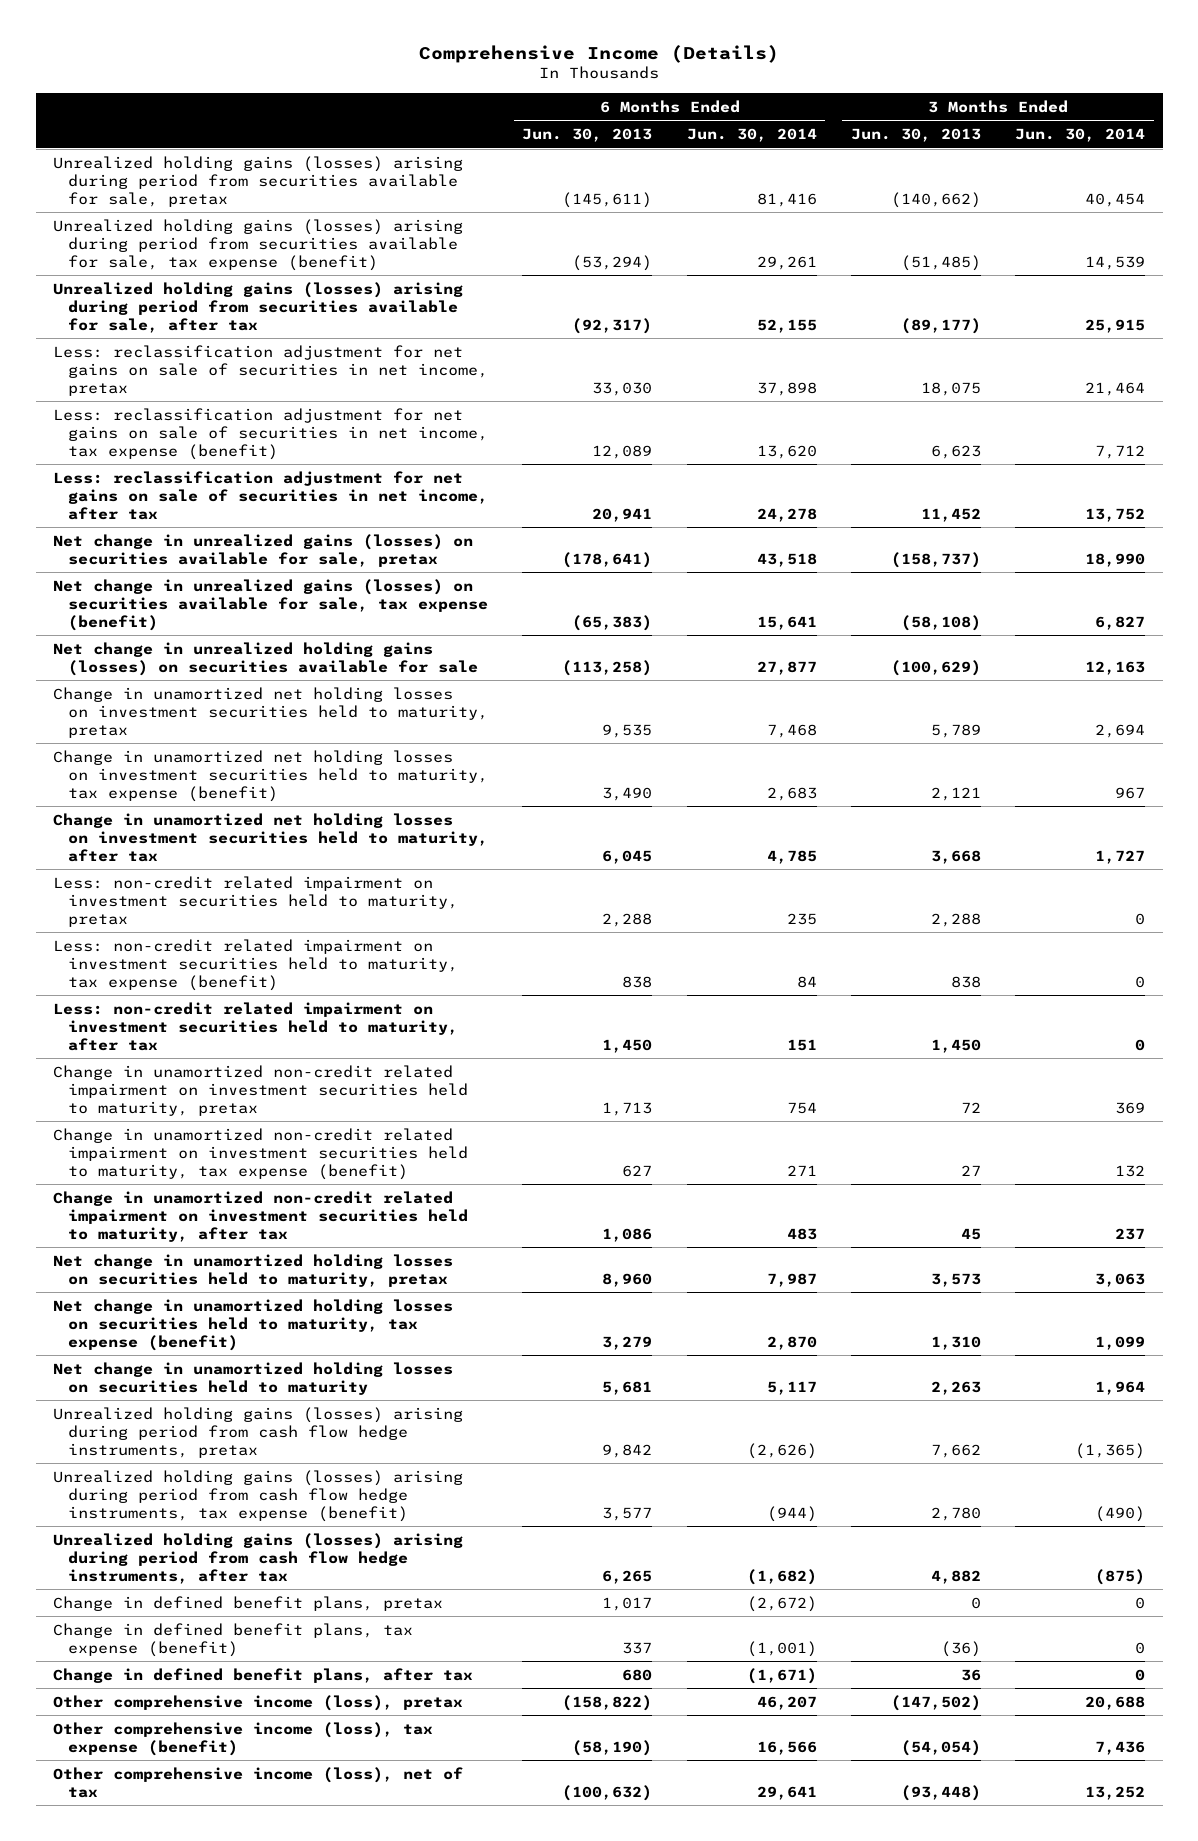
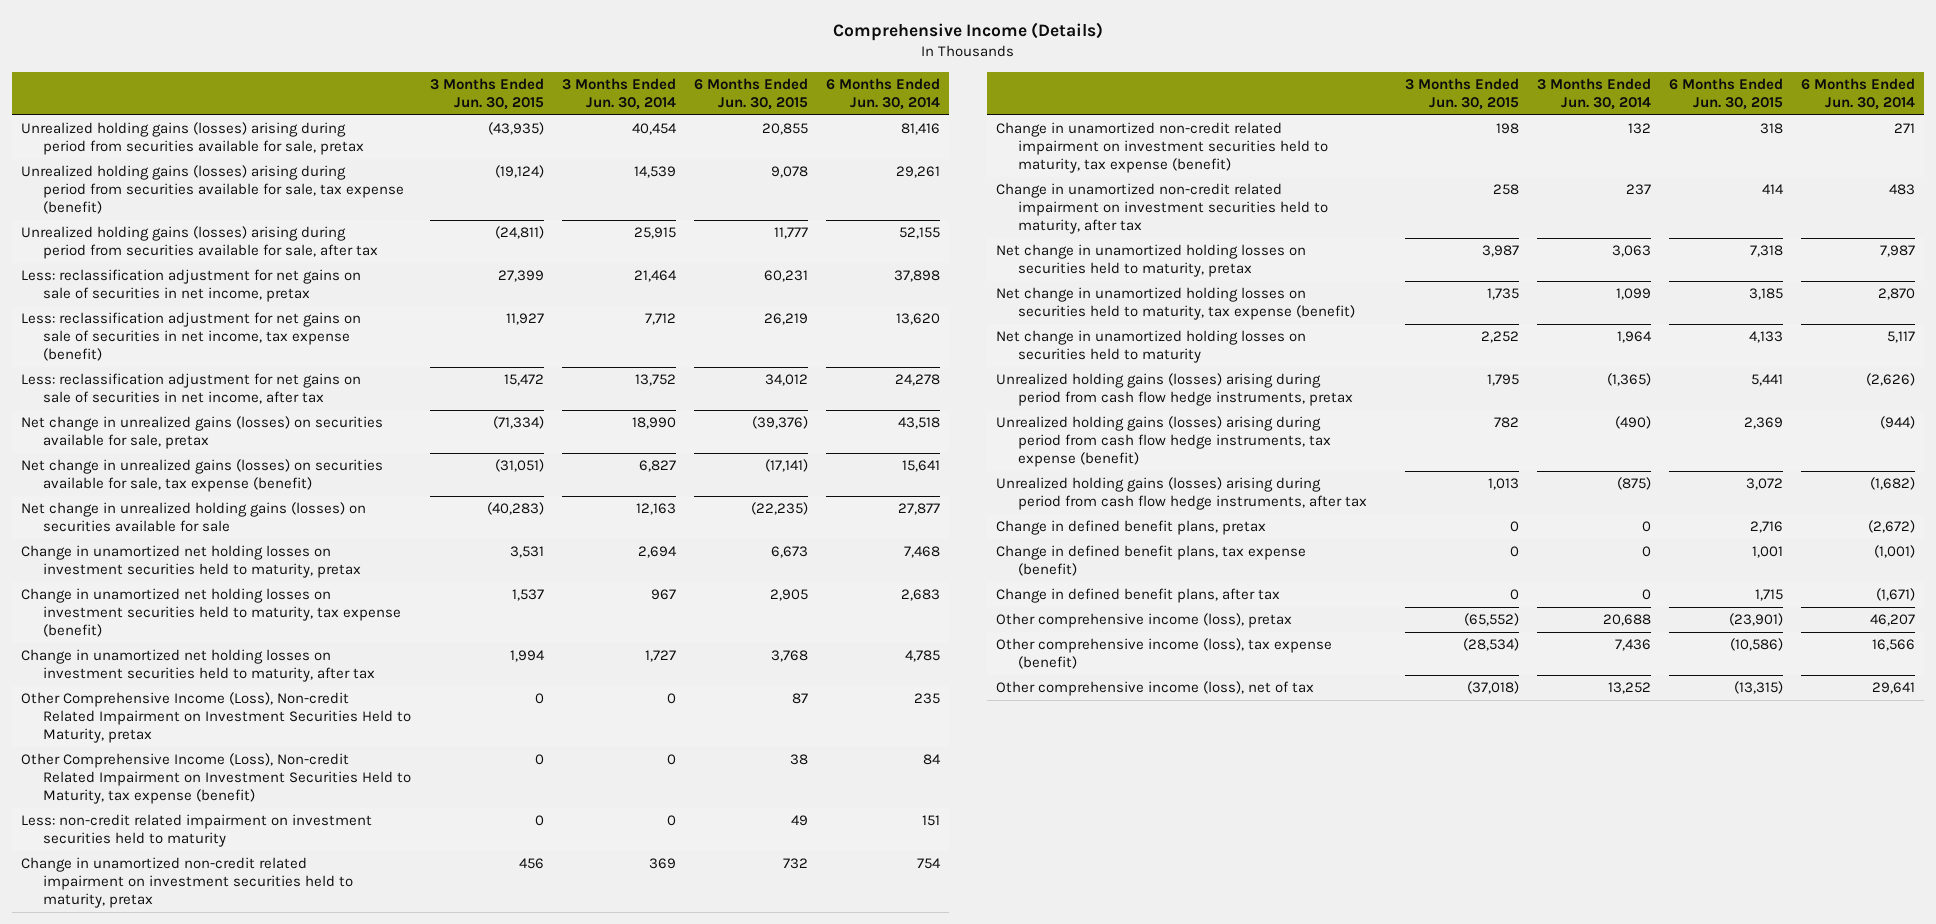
[522,128,653,143] Jun. 30, 2013 -> none
[851,128,982,143] Jun. 30, 2013 -> none
none -> [429,78,544,110] 3 Months Ended Jun. 30, 2015
none -> [693,78,808,110] 6 Months Ended Jun. 30, 2015
[52,875,459,927] Less: non-credit related impairment on investment securities held to maturity, pretax -> [21,692,412,743] Other Comprehensive Income (Loss), Non-credit Related Impairment on Investment Securities Held to Maturity, pretax
[52,938,459,991] Less: non-credit related impairment on investment securities held to maturity, tax expense (benefit) -> [21,753,412,804] Other Comprehensive Income (Loss), Non-credit Related Impairment on Investment Securities Held to Maturity, tax expense (benefit)
[52,1001,459,1051] Less: non-credit related impairment on investment securities held to maturity, after tax -> [21,814,373,848] Less: non-credit related impairment on investment securities held to maturity

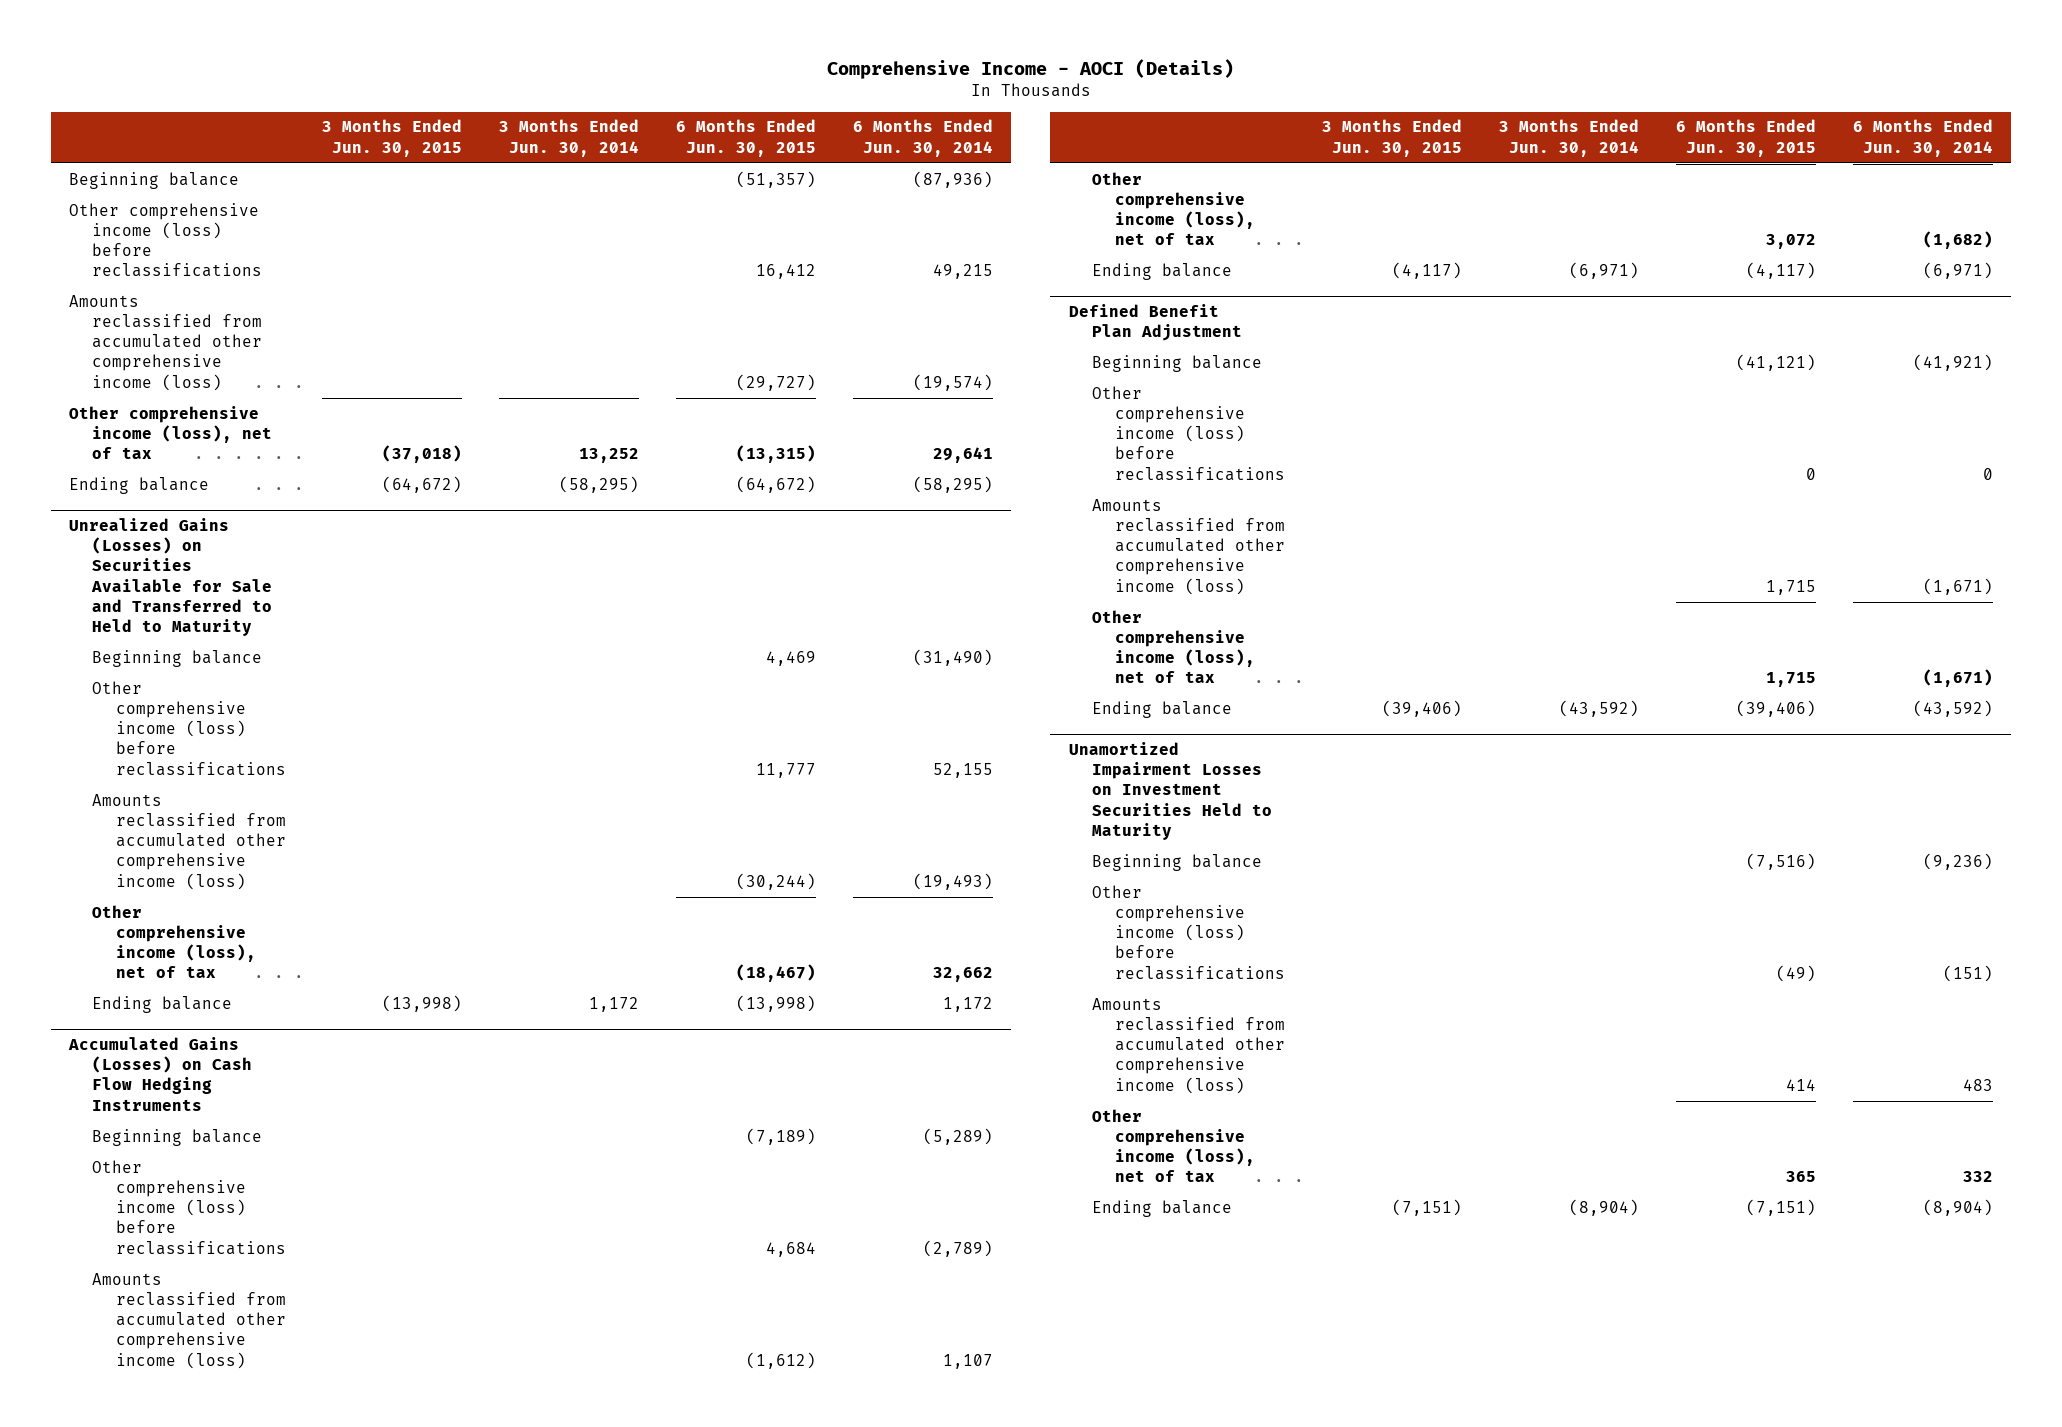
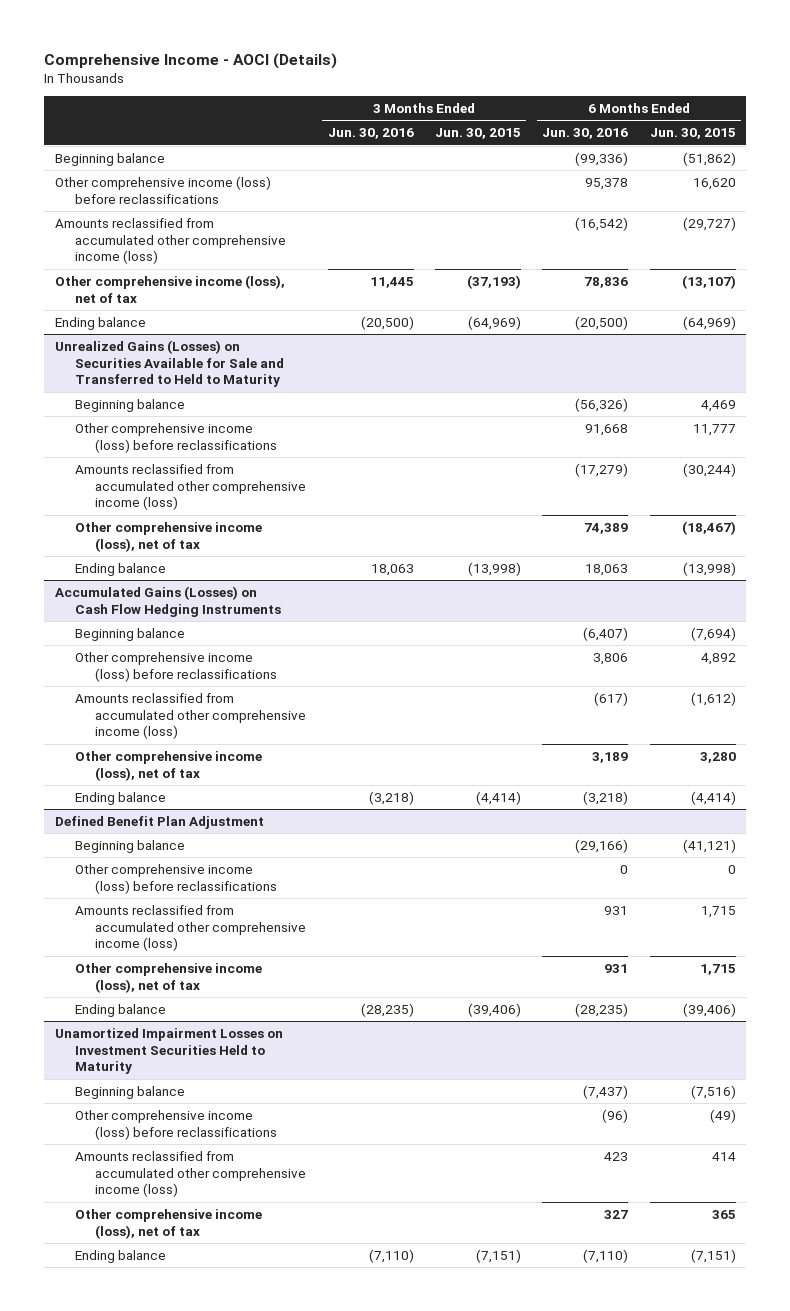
[499,119,640,157] 3 Months Ended Jun. 30, 2014 -> none
[852,119,993,157] 6 Months Ended Jun. 30, 2014 -> none
none -> [327,128,414,140] Jun. 30, 2016
none -> [542,128,629,140] Jun. 30, 2016
[736,170,817,188] (51,357) -> [682,151,736,166] (51,862)
[756,264,817,280] 16,412 -> [692,177,736,190] 16,620
[382,445,463,464] (37,018) -> [467,274,522,289] (37,193)
[736,445,817,464] (13,315) -> [681,274,736,289] (13,107)
[382,475,463,493] (64,672) -> [468,315,522,330] (64,969)
[736,475,817,493] (64,672) -> [682,315,736,330] (64,969)
[746,1127,817,1145] (7,189) -> [690,626,736,641] (7,694)
[766,1241,817,1257] 4,684 -> [700,652,736,665] 4,892
[1765,234,1816,250] 3,072 -> [699,751,736,763] 3,280
[1392,261,1463,279] (4,117) -> [476,790,522,805] (4,414)
[1745,261,1816,279] (4,117) -> [690,790,736,805] (4,414)

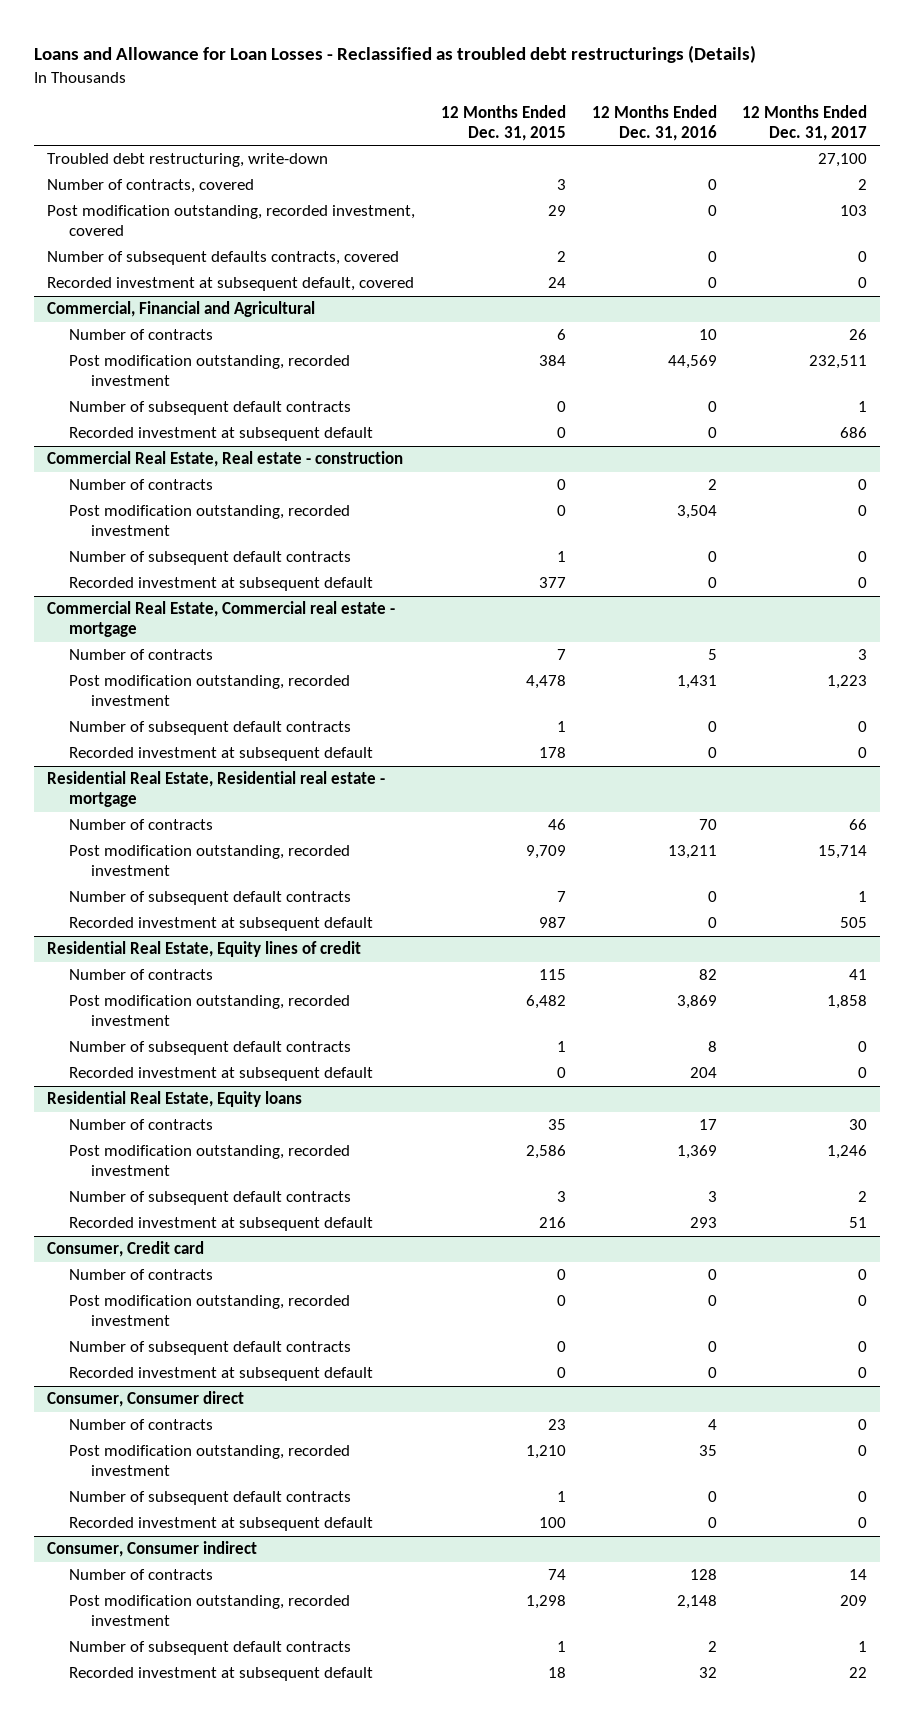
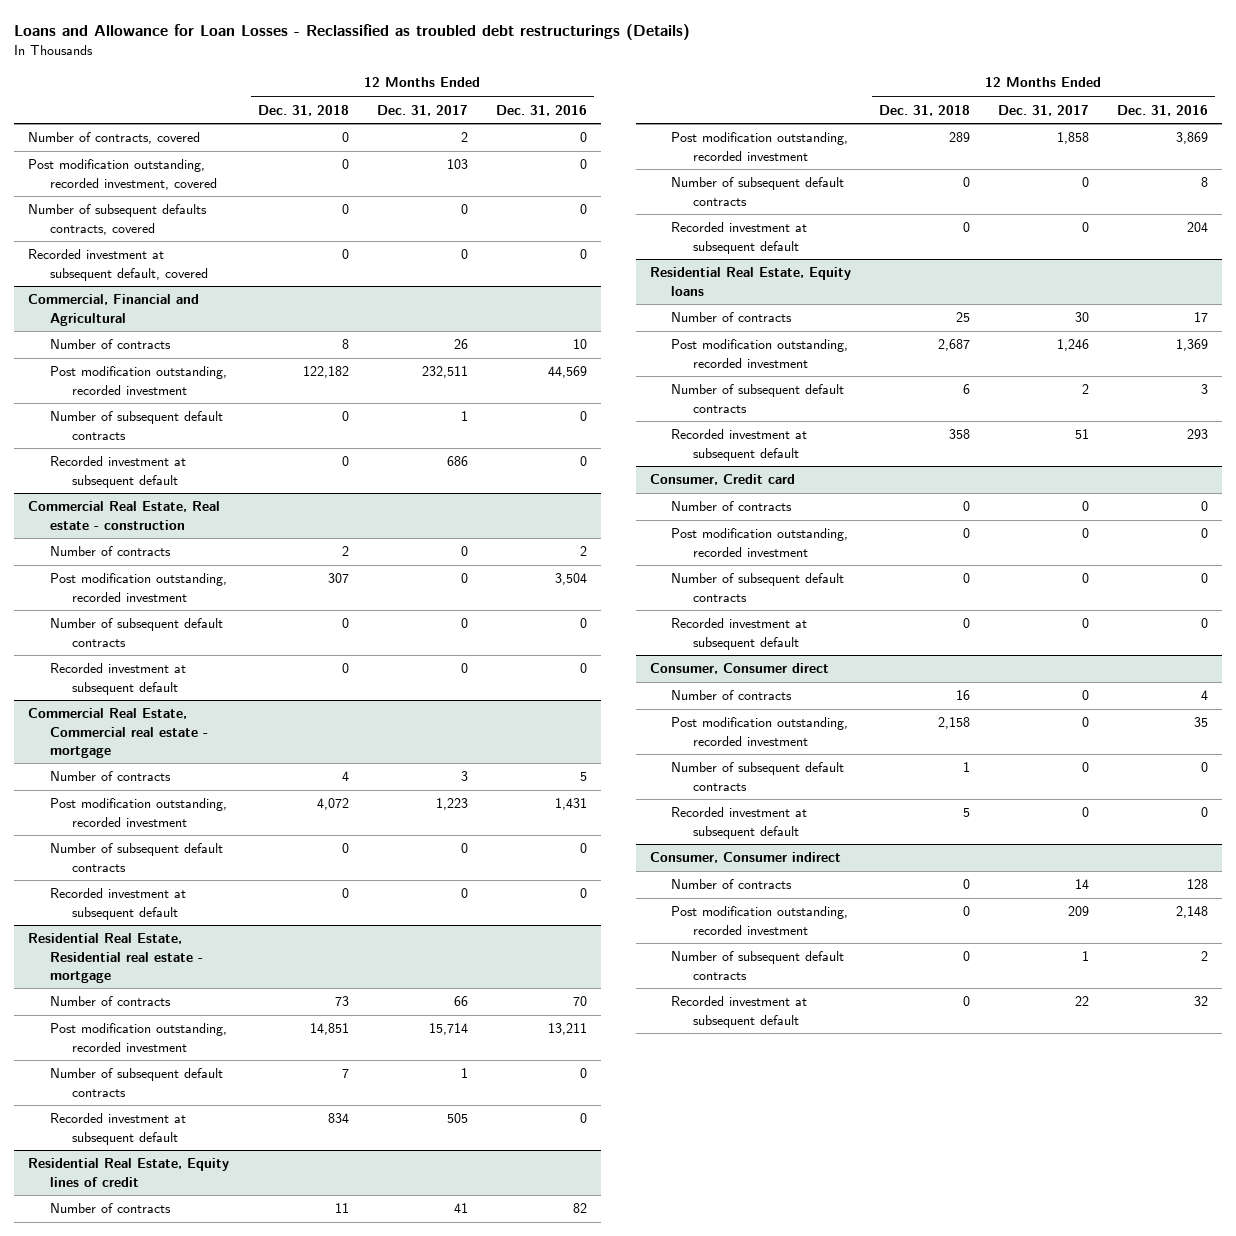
[440,104,566,141] 12 Months Ended Dec. 31, 2015 -> none
none -> [257,104,349,116] Dec. 31, 2018
[47,153,329,168] Troubled debt restructuring, write-down -> none

